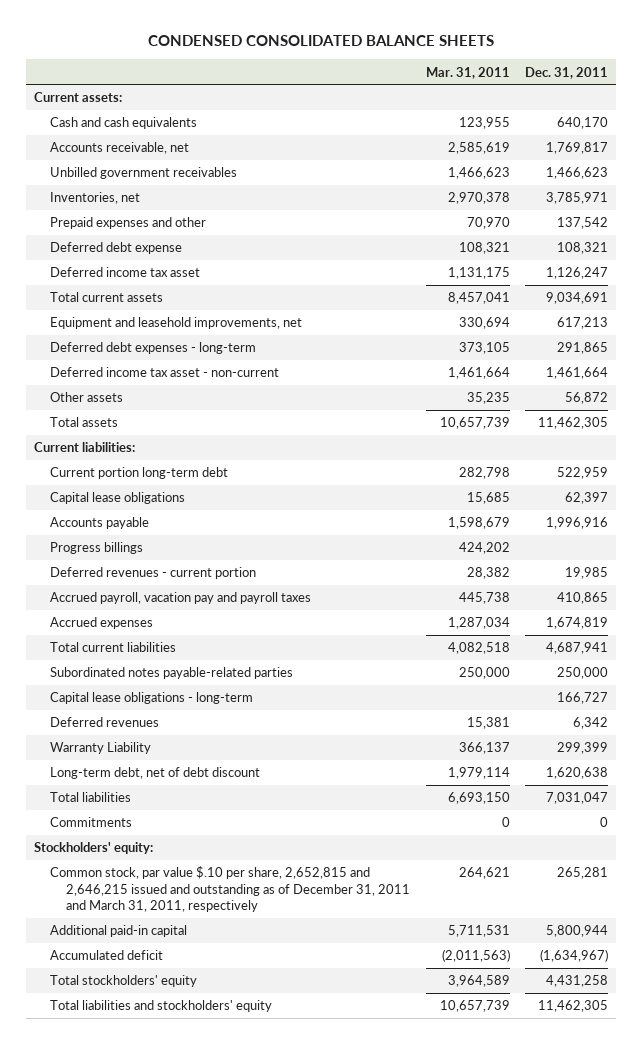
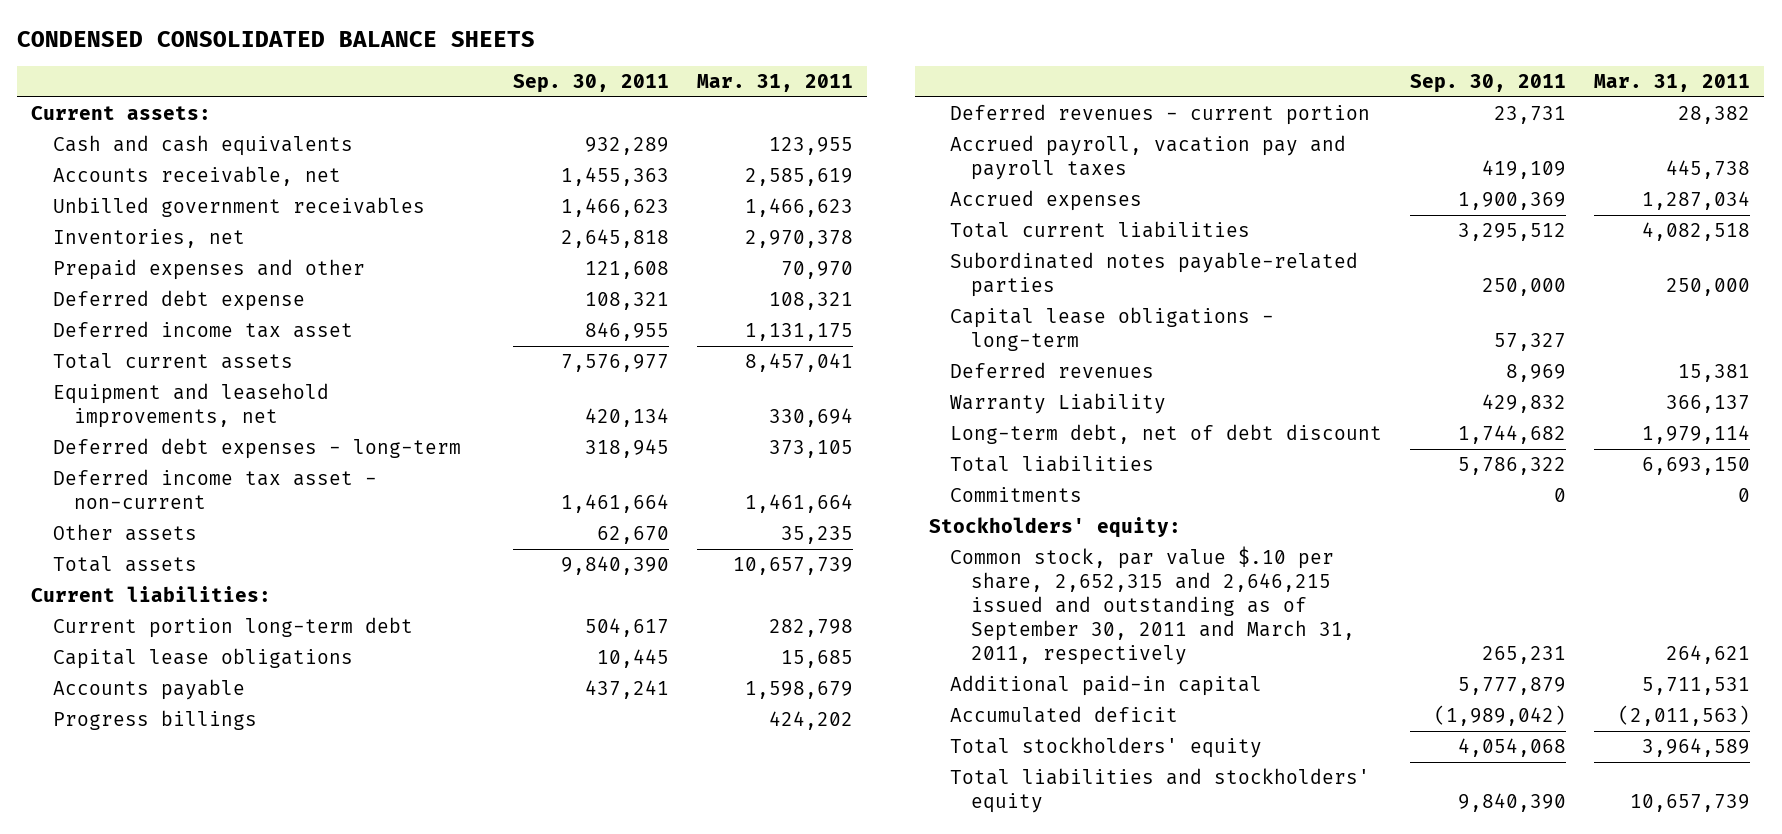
[525,66,609,79] Dec. 31, 2011 -> none
none -> [512,73,669,93] Sep. 30, 2011
[49,866,410,913] Common stock, par value $.10 per share, 2,652,815 and 2,646,215 issued and outstanding as of December 31, 2011 and March 31, 2011, respectively -> [949,546,1356,665] Common stock, par value $.10 per share, 2,652,315 and 2,646,215 issued and outstanding as of September 30, 2011 and March 31, 2011, respectively

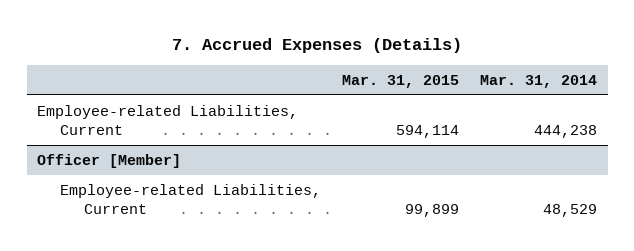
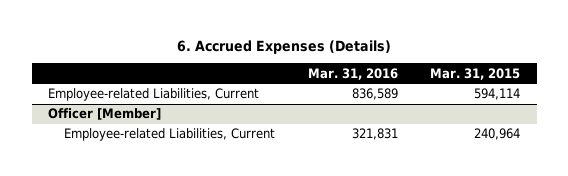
[172,37,463,53] 7. Accrued Expenses (Details) -> [177,39,392,54] 6. Accrued Expenses (Details)
[480,74,598,88] Mar. 31, 2014 -> none
none -> [307,67,398,80] Mar. 31, 2016
[405,203,460,217] 99,899 -> [474,128,521,141] 240,964

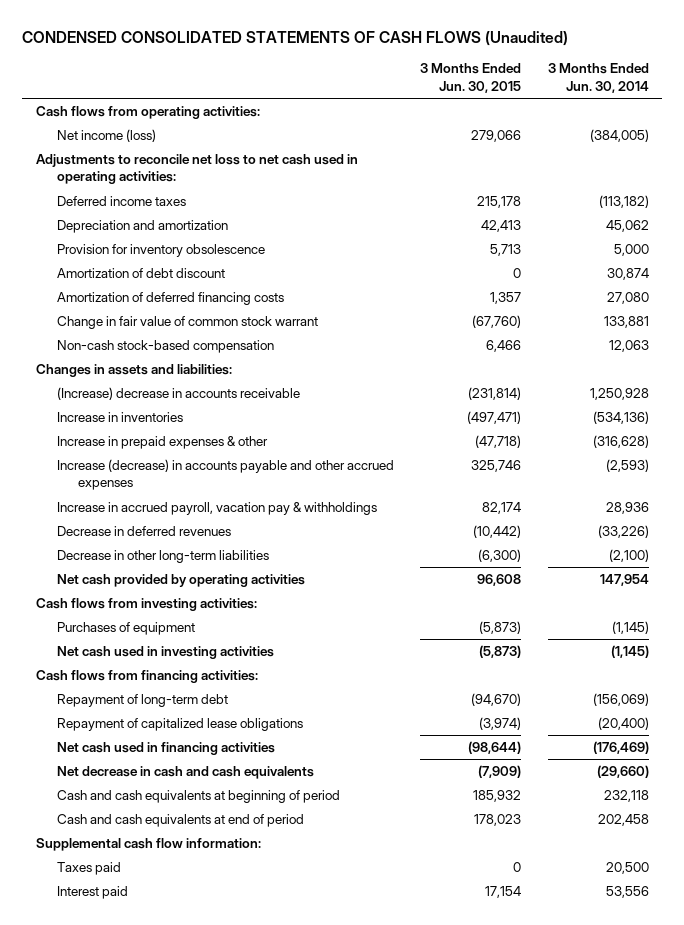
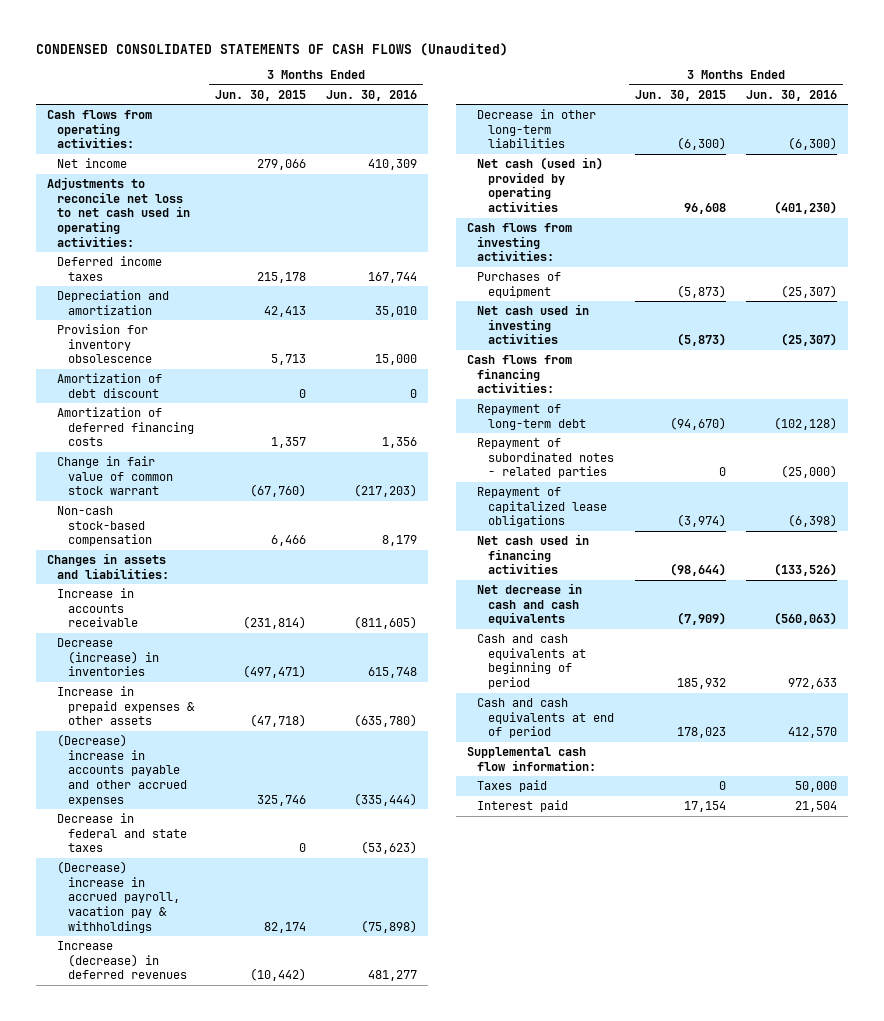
[547,63,649,93] 3 Months Ended Jun. 30, 2014 -> none
none -> [326,89,418,101] Jun. 30, 2016
[56,129,156,143] Net income (loss) -> [57,157,128,168] Net income
[56,387,300,401] (Increase) decrease in accounts receivable -> [57,587,138,628] Increase in accounts receivable
[56,412,183,423] Increase in inventories -> [57,637,159,677] Decrease (increase) in inventories
[56,436,268,450] Increase in prepaid expenses & other -> [57,685,195,726] Increase in prepaid expenses & other assets
[56,459,394,491] Increase (decrease) in accounts payable and other accrued expenses -> [57,733,187,806] (Decrease) increase in accounts payable and other accrued expenses
none -> [57,812,187,853] Decrease in federal and state taxes
[56,502,377,516] Increase in accrued payroll, vacation pay & withholdings -> [57,860,180,933] (Decrease) increase in accrued payroll, vacation pay & withholdings
[56,526,231,537] Decrease in deferred revenues -> [57,940,187,980] Increase (decrease) in deferred revenues
[56,574,305,588] Net cash provided by operating activities -> [477,156,604,212] Net cash (used in) provided by operating activities
none -> [477,437,614,479] Repayment of subordinated notes - related parties

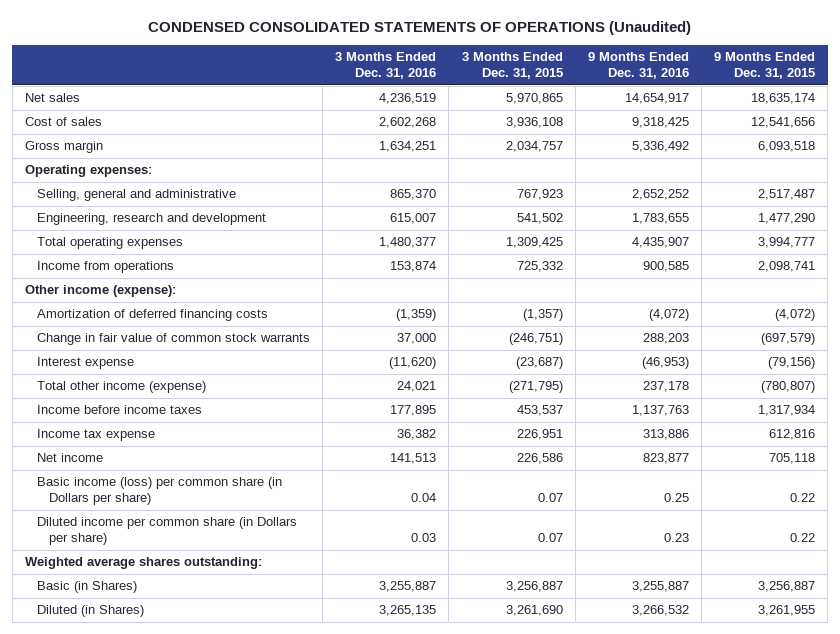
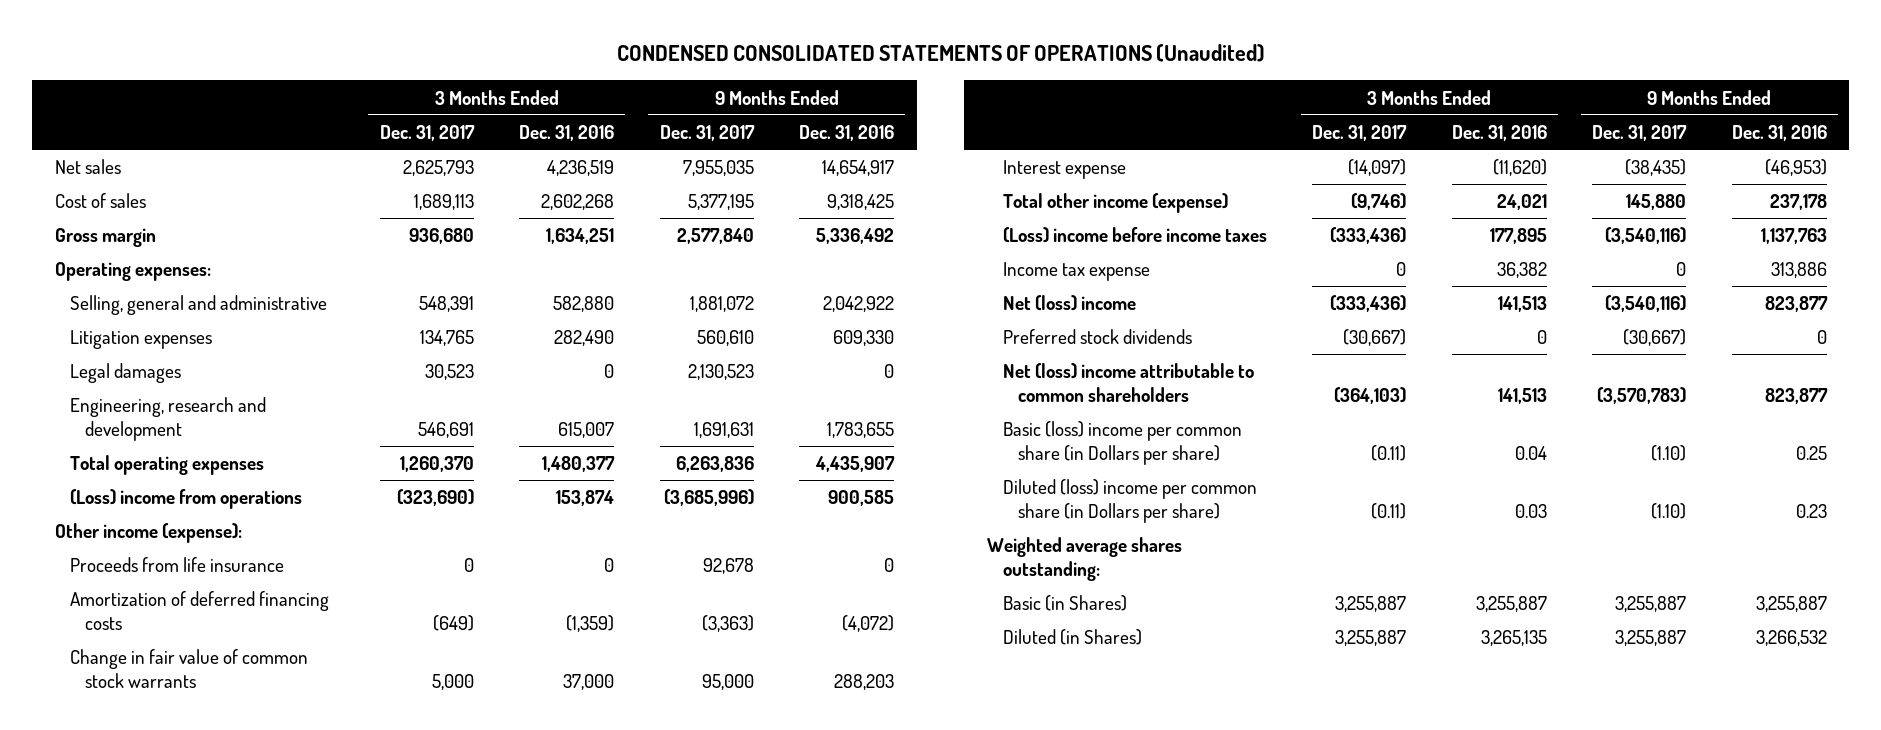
[461,52,563,79] 3 Months Ended Dec. 31, 2015 -> none
[714,52,816,79] 9 Months Ended Dec. 31, 2015 -> none
none -> [379,124,475,141] Dec. 31, 2017
none -> [659,124,755,141] Dec. 31, 2017
[390,189,437,201] 865,370 -> [553,296,615,313] 582,880
[631,189,689,201] 2,652,252 -> [823,296,895,313] 2,042,922
none -> [70,330,213,350] Litigation expenses
none -> [70,363,182,384] Legal damages
[37,261,175,274] Income from operations -> [70,489,303,510] (Loss) income from operations
none -> [70,557,285,573] Proceeds from life insurance
[37,405,203,415] Income before income taxes -> [1002,227,1267,244] (Loss) income before income taxes
[37,453,104,463] Net income -> [1002,295,1136,312] Net (loss) income
none -> [1002,329,1192,345] Preferred stock dividends
none -> [1002,363,1254,402] Net (loss) income attributable to common shareholders
[37,477,283,505] Basic income (loss) per common share (in Dollars per share) -> [1002,421,1242,465] Basic (loss) income per common share (in Dollars per share)
[37,517,298,545] Diluted income per common share (in Dollars per share) -> [1002,479,1257,523] Diluted (loss) income per common share (in Dollars per share)

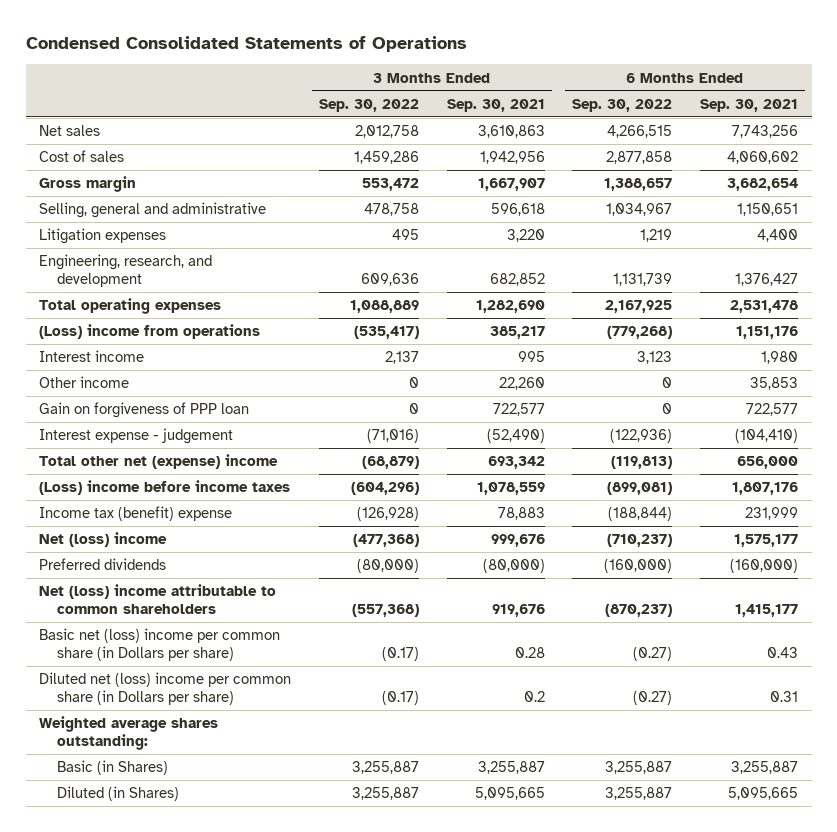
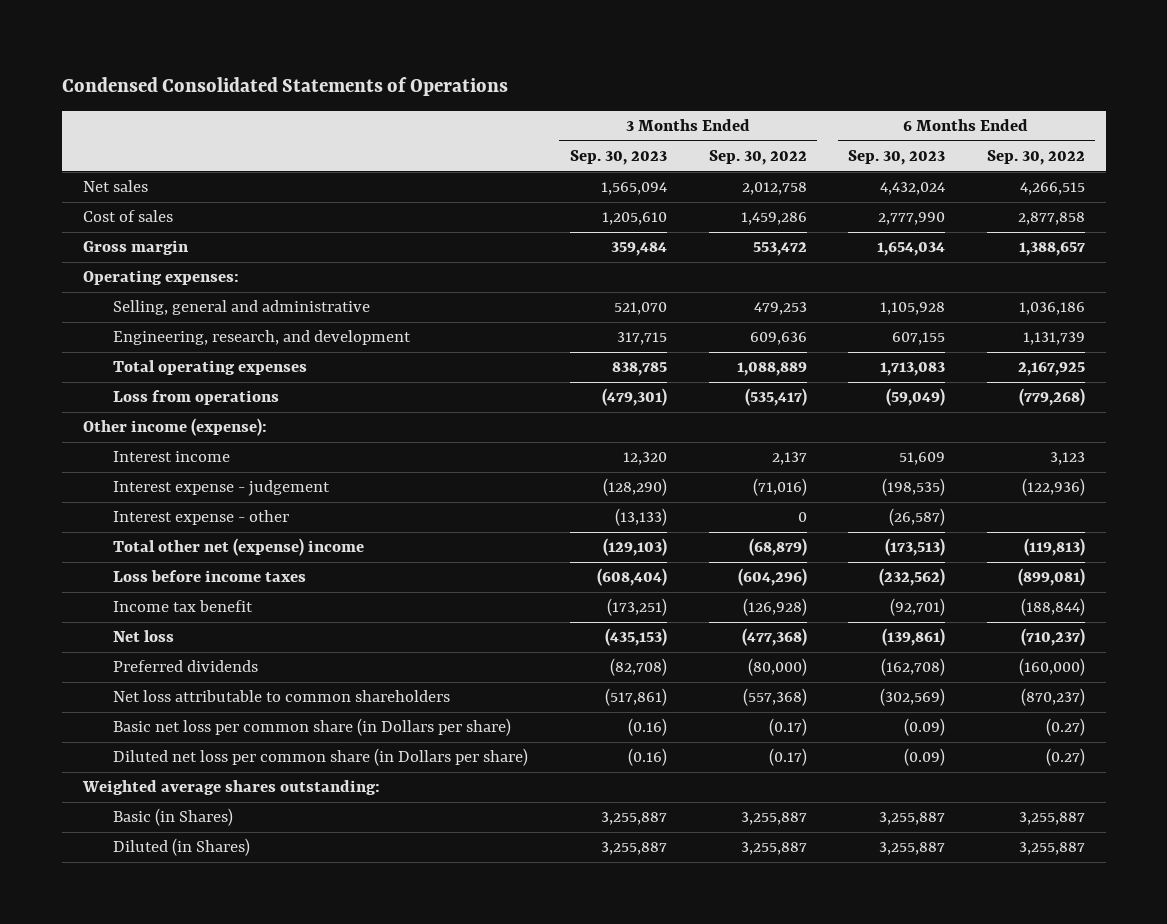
[446,98,545,112] Sep. 30, 2021 -> none
[699,98,798,112] Sep. 30, 2021 -> none
none -> [569,150,667,166] Sep. 30, 2023
none -> [848,150,946,166] Sep. 30, 2023
[39,228,167,245] Litigation expenses -> none
none -> [82,270,239,286] Operating expenses:
[364,203,420,217] 478,758 -> [753,302,807,316] 479,253
[606,203,673,217] 1,034,967 -> [1018,302,1085,316] 1,036,186
[39,324,261,340] (Loss) income from operations -> [113,390,280,406] Loss from operations
none -> [82,418,267,437] Other income (expense):
[39,376,130,389] Other income -> none
[39,402,250,419] Gain on forgiveness of PPP loan -> none
none -> [113,510,290,526] Interest expense - other
[39,480,291,496] (Loss) income before income taxes -> [113,570,307,583] Loss before income taxes
[39,506,233,522] Income tax (benefit) expense -> [113,600,254,613] Income tax benefit
[39,532,168,548] Net (loss) income -> [113,630,175,643] Net loss
[39,584,277,615] Net (loss) income attributable to common shareholders -> [113,690,451,703] Net loss attributable to common shareholders
[39,628,281,662] Basic net (loss) income per common share (in Dollars per share) -> [113,718,512,737] Basic net loss per common share (in Dollars per share)
[39,672,292,706] Diluted net (loss) income per common share (in Dollars per share) -> [113,748,529,767] Diluted net loss per common share (in Dollars per share)

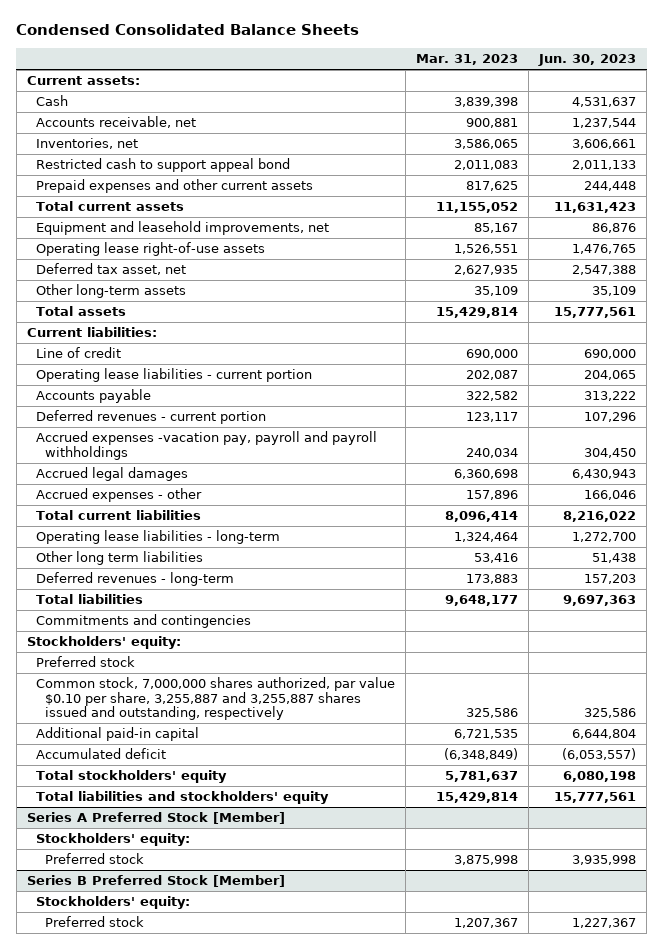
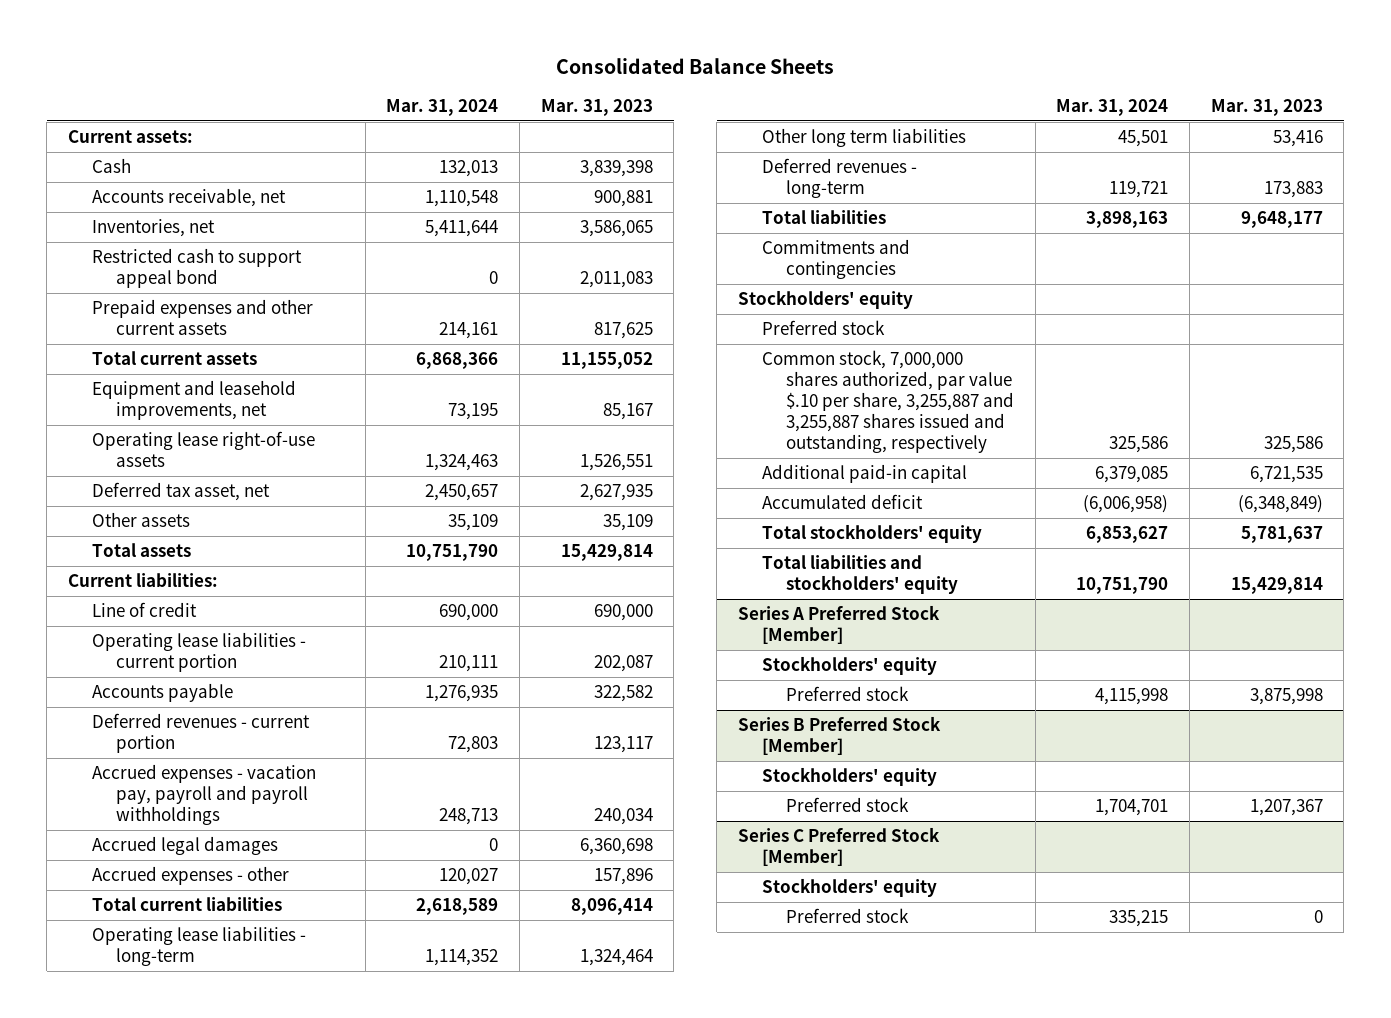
[16,24,360,36] Condensed Consolidated Balance Sheets -> [556,57,835,74] Consolidated Balance Sheets
[537,54,636,67] Jun. 30, 2023 -> none
none -> [386,98,499,116] Mar. 31, 2024
[35,284,186,299] Other long-term assets -> [92,512,191,528] Other assets
[35,431,377,460] Accrued expenses -vacation pay, payroll and payroll withholdings -> [92,764,317,826] Accrued expenses - vacation pay, payroll and payroll withholdings
[26,636,181,650] Stockholders' equity: -> [737,290,913,310] Stockholders' equity
[35,677,395,721] Common stock, 7,000,000 shares authorized, par value $0.10 per share, 3,255,887 and 3,255,887 shares issued and outstanding, respectively -> [761,350,1014,454] Common stock, 7,000,000 shares authorized, par value $.10 per share, 3,255,887 and 3,255,887 shares issued and outstanding, respectively
[35,833,190,847] Stockholders' equity: -> [761,656,937,676] Stockholders' equity
[35,896,190,910] Stockholders' equity: -> [761,767,937,787] Stockholders' equity
none -> [737,827,940,867] Series C Preferred Stock [Member]
none -> [761,878,937,898] Stockholders' equity
none -> [785,908,909,924] Preferred stock

